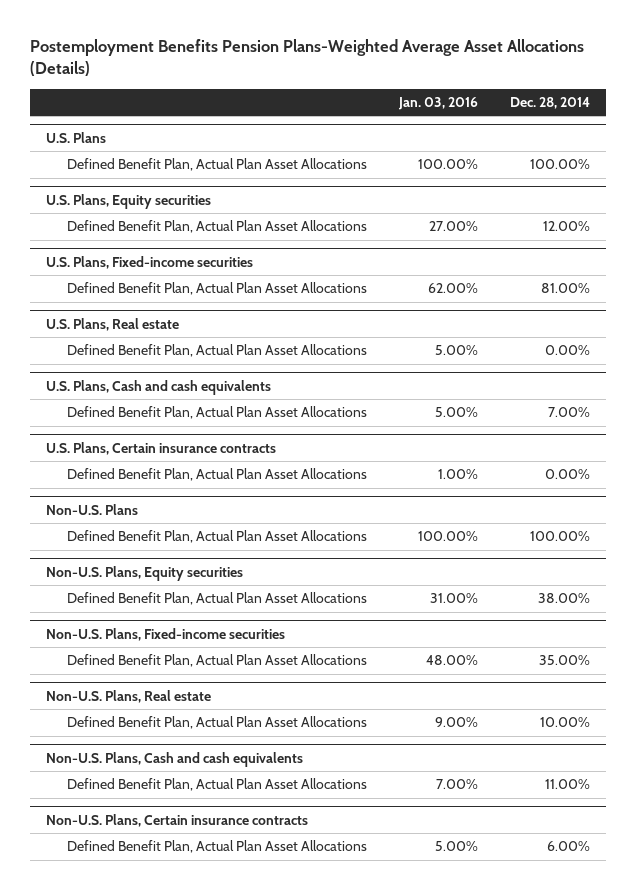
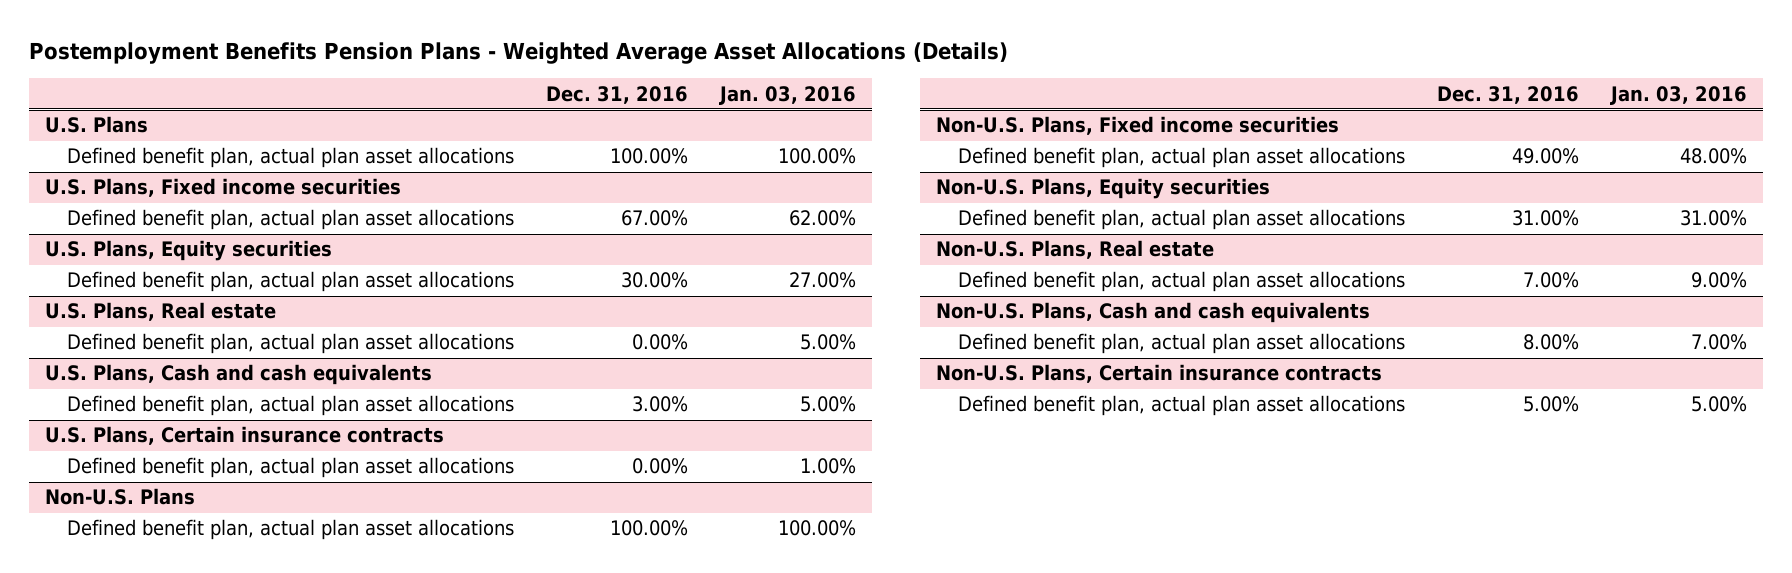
[30,39,585,77] Postemployment Benefits Pension Plans-Weighted Average Asset Allocations (Details) -> [29,42,1009,65] Postemployment Benefits Pension Plans - Weighted Average Asset Allocations (Details)
[510,96,591,109] Dec. 28, 2014 -> none
none -> [546,85,689,104] Dec. 31, 2016
[67,158,368,172] Defined Benefit Plan, Actual Plan Asset Allocations -> [67,147,515,169] Defined benefit plan, actual plan asset allocations
none -> [45,178,402,198] U.S. Plans, Fixed income securities
none -> [67,209,515,231] Defined benefit plan, actual plan asset allocations
[46,256,254,270] U.S. Plans, Fixed-income securities -> none
[67,282,368,296] Defined Benefit Plan, Actual Plan Asset Allocations -> none
[67,220,368,234] Defined Benefit Plan, Actual Plan Asset Allocations -> [67,271,515,293] Defined benefit plan, actual plan asset allocations
[67,344,368,358] Defined Benefit Plan, Actual Plan Asset Allocations -> [67,333,515,355] Defined benefit plan, actual plan asset allocations
[67,406,368,420] Defined Benefit Plan, Actual Plan Asset Allocations -> [67,395,515,417] Defined benefit plan, actual plan asset allocations
[67,468,368,482] Defined Benefit Plan, Actual Plan Asset Allocations -> [67,457,515,479] Defined benefit plan, actual plan asset allocations
[67,530,368,544] Defined Benefit Plan, Actual Plan Asset Allocations -> [67,519,515,541] Defined benefit plan, actual plan asset allocations
none -> [936,116,1340,136] Non-U.S. Plans, Fixed income securities
none -> [958,147,1406,169] Defined benefit plan, actual plan asset allocations
[46,628,286,642] Non-U.S. Plans, Fixed-income securities -> none
[67,654,368,668] Defined Benefit Plan, Actual Plan Asset Allocations -> none
[67,592,368,606] Defined Benefit Plan, Actual Plan Asset Allocations -> [958,209,1406,231] Defined benefit plan, actual plan asset allocations
[67,716,368,730] Defined Benefit Plan, Actual Plan Asset Allocations -> [958,271,1406,293] Defined benefit plan, actual plan asset allocations
[67,778,368,792] Defined Benefit Plan, Actual Plan Asset Allocations -> [958,333,1406,355] Defined benefit plan, actual plan asset allocations
[67,840,368,854] Defined Benefit Plan, Actual Plan Asset Allocations -> [958,395,1406,417] Defined benefit plan, actual plan asset allocations

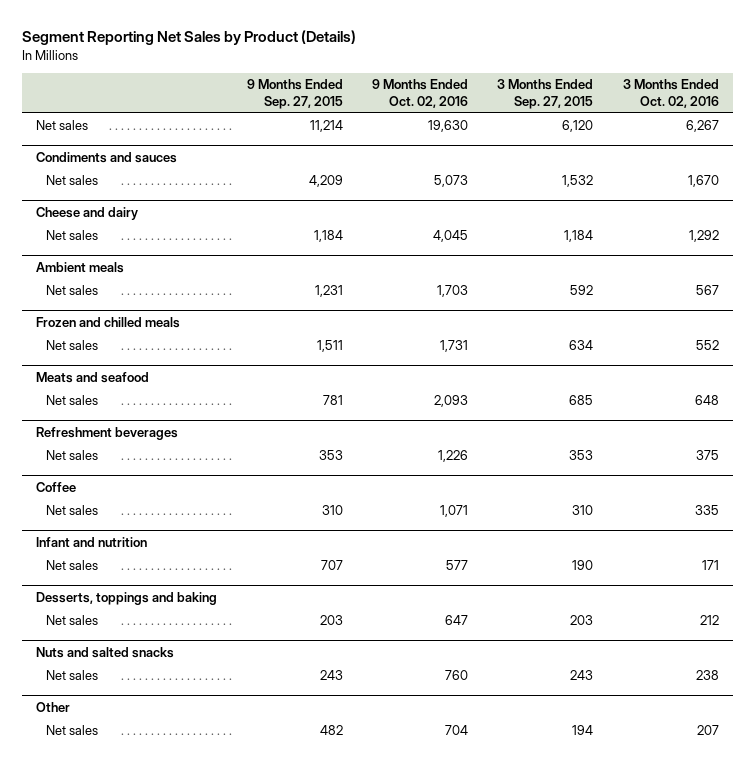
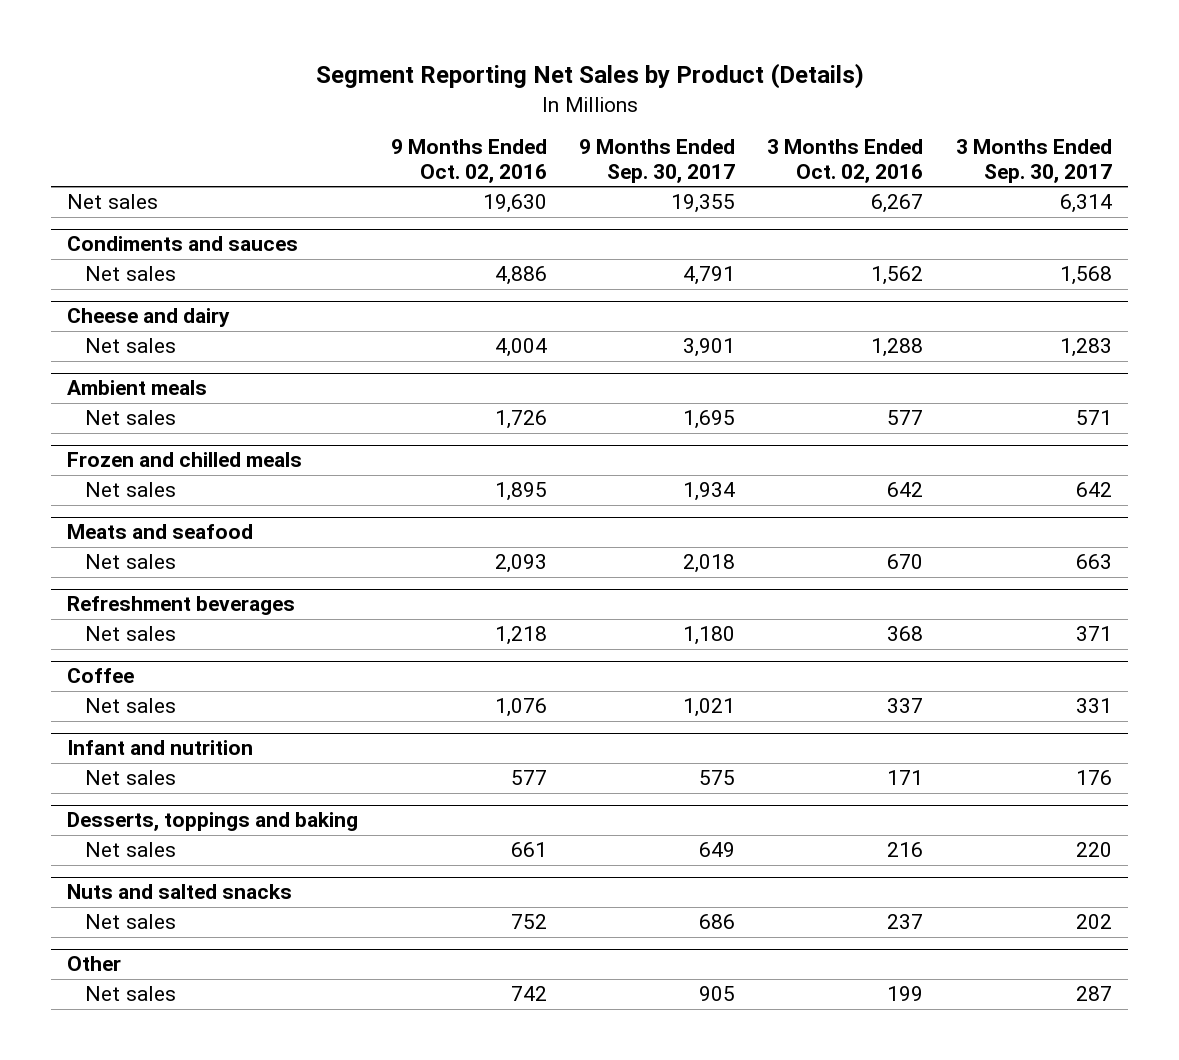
[246,79,343,109] 9 Months Ended Sep. 27, 2015 -> none
[497,79,594,109] 3 Months Ended Sep. 27, 2015 -> none
none -> [579,139,736,183] 9 Months Ended Sep. 30, 2017
none -> [955,139,1112,183] 3 Months Ended Sep. 30, 2017
[434,175,469,188] 5,073 -> [494,266,547,286] 4,886
[687,175,719,188] 1,670 -> [871,266,924,286] 1,562
[433,230,469,243] 4,045 -> [494,338,547,358] 4,004
[688,230,719,243] 1,292 -> [871,338,924,358] 1,288
[437,285,469,298] 1,703 -> [494,410,547,430] 1,726
[695,285,719,296] 567 -> [887,410,924,426] 577
[440,340,469,353] 1,731 -> [494,482,547,502] 1,895
[695,340,719,351] 552 -> [887,482,924,498] 642
[694,395,719,406] 648 -> [887,554,924,570] 670
[438,450,469,463] 1,226 -> [494,626,547,646] 1,218
[695,450,719,461] 375 -> [887,626,924,642] 368
[440,505,469,518] 1,071 -> [494,698,547,718] 1,076
[694,505,719,516] 335 -> [887,698,924,714] 337
[445,615,469,626] 647 -> [510,842,547,858] 661
[699,615,719,626] 212 -> [887,842,924,858] 216
[445,670,469,681] 760 -> [510,914,547,930] 752
[695,670,719,681] 238 -> [887,914,924,930] 237
[445,725,469,736] 704 -> [510,986,547,1002] 742
[696,725,719,736] 207 -> [887,986,924,1002] 199

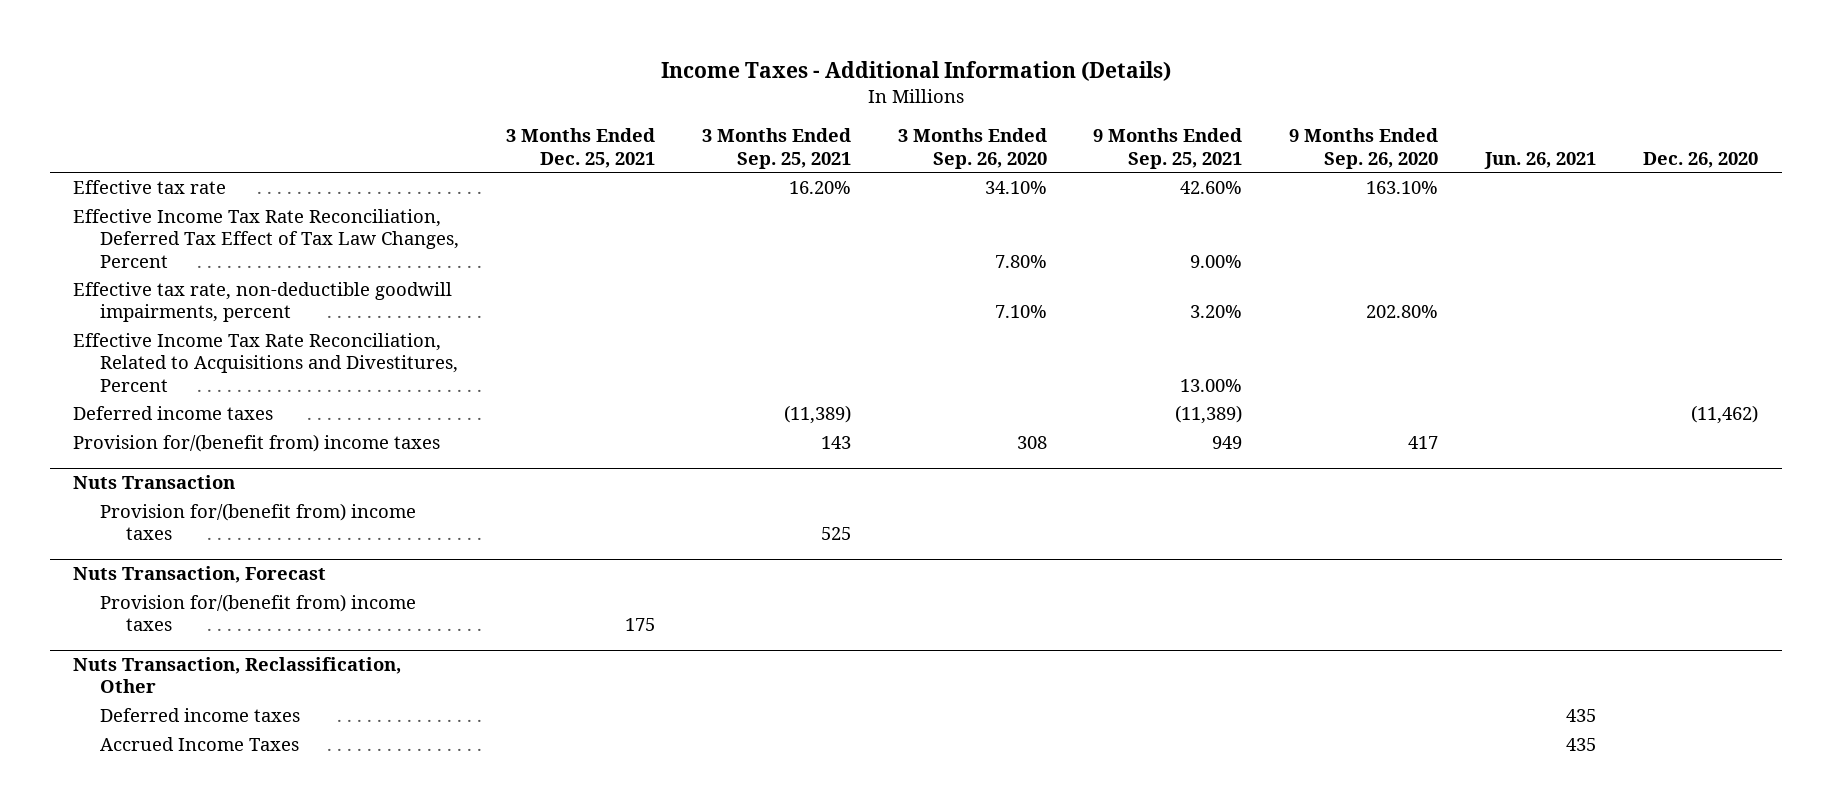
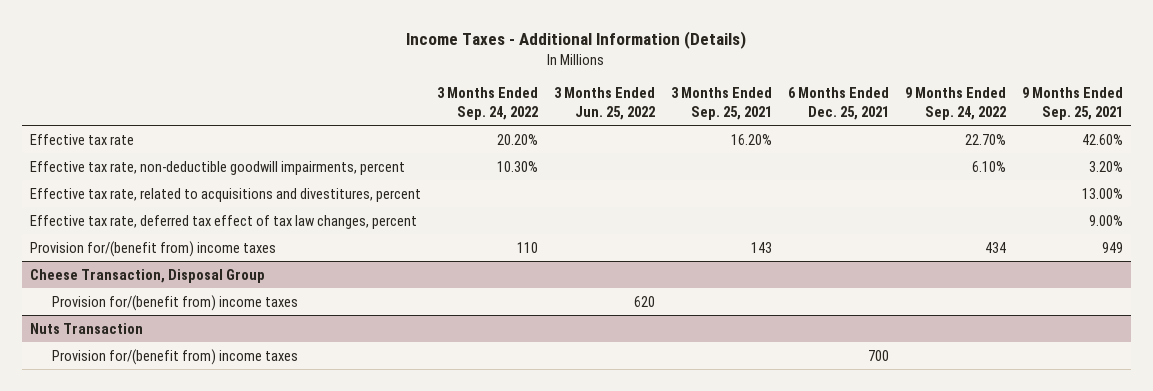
[505,128,655,168] 3 Months Ended Dec. 25, 2021 -> none
[897,128,1047,169] 3 Months Ended Sep. 26, 2020 -> none
[1289,128,1439,169] 9 Months Ended Sep. 26, 2020 -> none
[1484,151,1597,169] Jun. 26, 2021 -> none
[1643,151,1759,168] Dec. 26, 2020 -> none
none -> [437,87,539,120] 3 Months Ended Sep. 24, 2022
none -> [553,87,655,120] 3 Months Ended Jun. 25, 2022
none -> [787,87,889,120] 6 Months Ended Dec. 25, 2021
none -> [904,87,1006,120] 9 Months Ended Sep. 24, 2022
[73,208,459,268] Effective Income Tax Rate Reconciliation, Deferred Tax Effect of Tax Law Changes, Percent -> none
[73,405,274,420] Deferred income taxes -> none
[73,332,458,392] Effective Income Tax Rate Reconciliation, Related to Acquisitions and Divestitures, Percent -> [30,187,422,202] Effective tax rate, related to acquisitions and divestitures, percent
none -> [30,214,418,229] Effective tax rate, deferred tax effect of tax law changes, percent
none -> [30,268,266,283] Cheese Transaction, Disposal Group
none -> [51,294,298,311] Provision for/(benefit from) income taxes
[99,502,416,541] Provision for/(benefit from) income taxes -> none
[73,566,327,584] Nuts Transaction, Forecast -> none
[73,657,402,694] Nuts Transaction, Reclassification, Other -> none
[99,707,300,722] Deferred income taxes -> none
[99,736,299,751] Accrued Income Taxes -> none

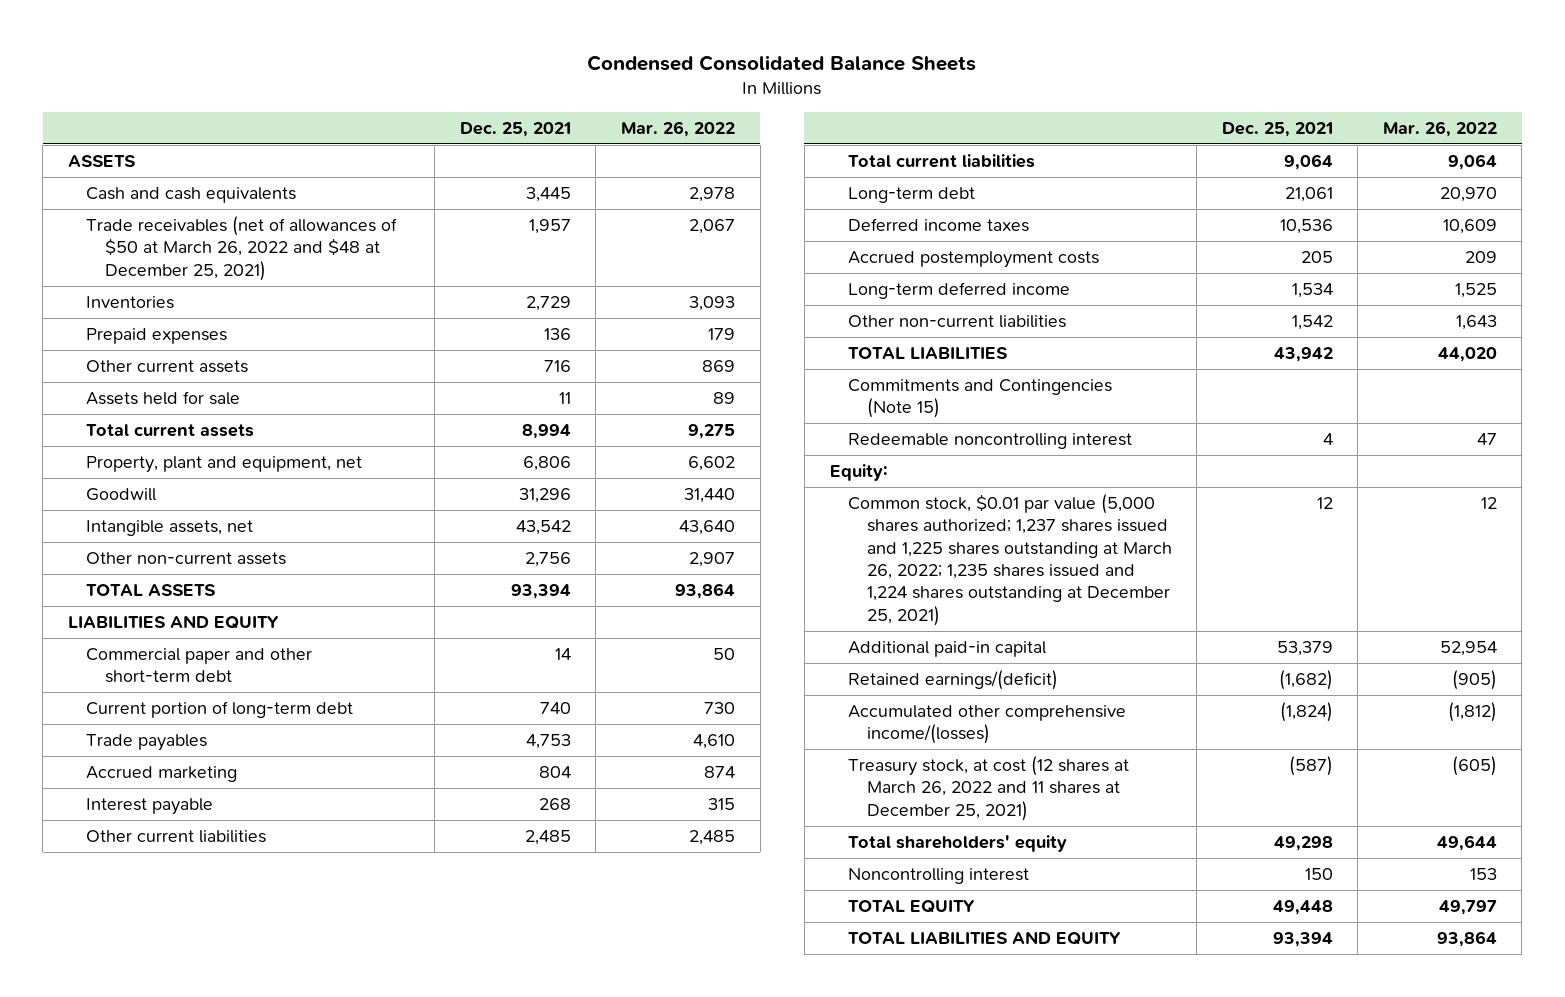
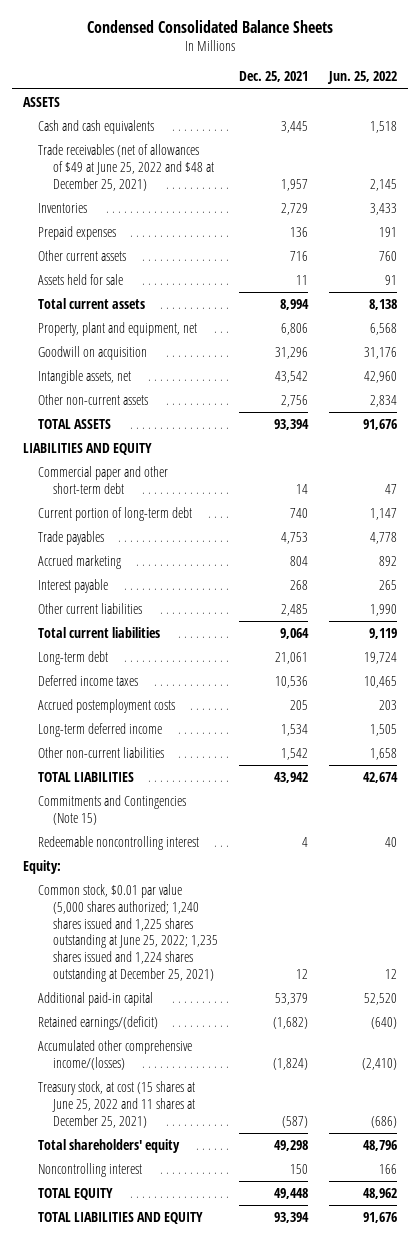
[620,120,735,137] Mar. 26, 2022 -> none
none -> [327,71,398,85] Jun. 25, 2022
[86,216,398,281] Trade receivables (net of allowances of $50 at March 26, 2022 and $48 at December 25, 2021) -> [37,143,215,191] Trade receivables (net of allowances of $49 at June 25, 2022 and $48 at December 25, 2021)
[86,488,157,502] Goodwill -> [37,345,147,360] Goodwill on acquisition
[848,494,1172,626] Common stock, $0.01 par value (5,000 shares authorized; 1,237 shares issued and 1,225 shares outstanding at March 26, 2022; 1,235 shares issued and 1,224 shares outstanding at December 25, 2021) -> [37,883,219,983] Common stock, $0.01 par value (5,000 shares authorized; 1,240 shares issued and 1,225 shares outstanding at June 25, 2022; 1,235 shares issued and 1,224 shares outstanding at December 25, 2021)
[848,756,1130,821] Treasury stock, at cost (12 shares at March 26, 2022 and 11 shares at December 25, 2021) -> [37,1080,196,1128] Treasury stock, at cost (15 shares at June 25, 2022 and 11 shares at December 25, 2021)

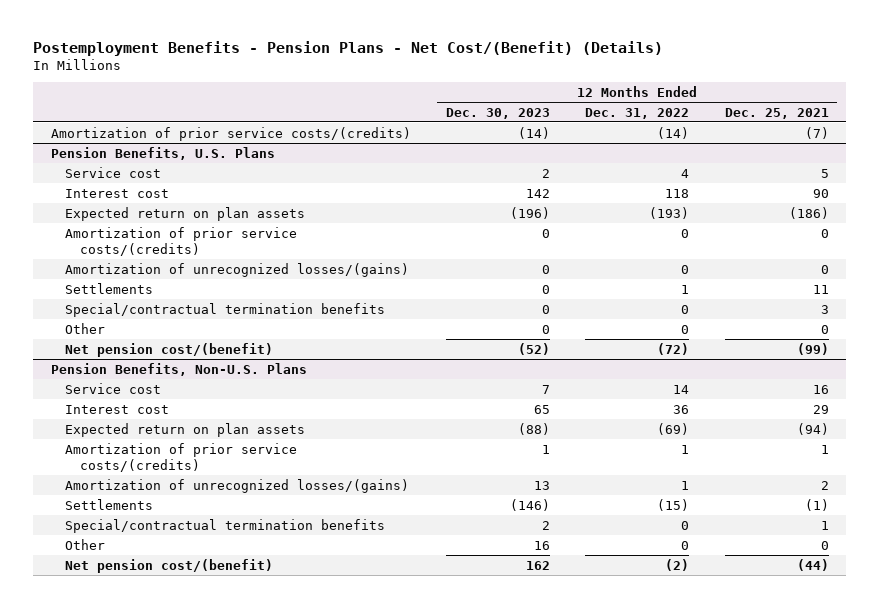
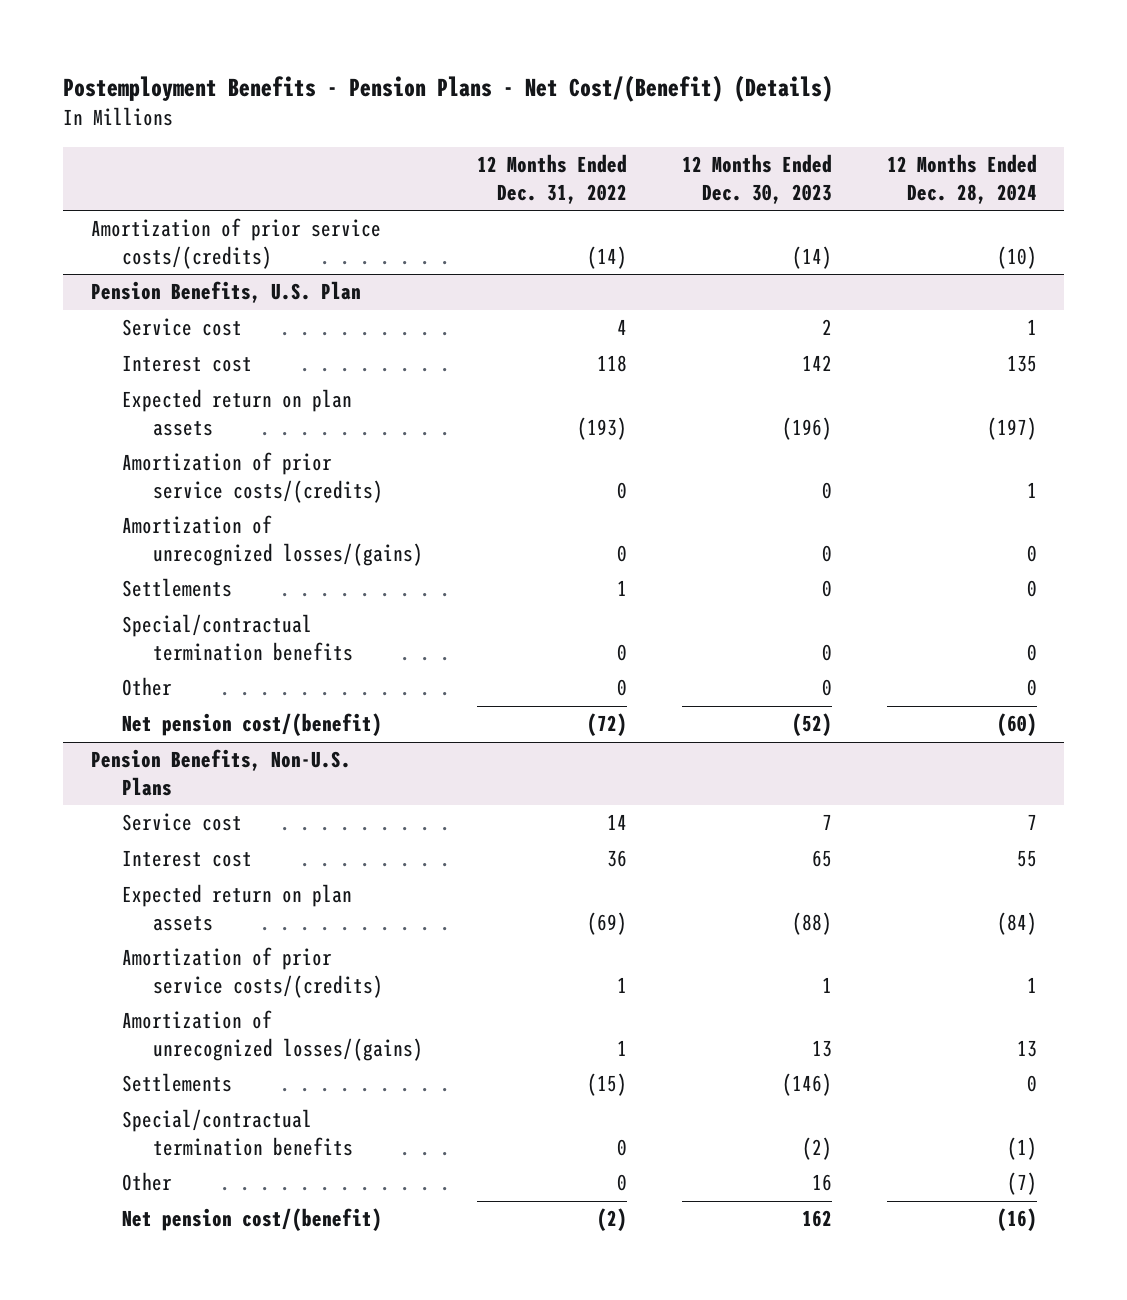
[724,107,829,119] Dec. 25, 2021 -> none
none -> [886,154,1037,204] 12 Months Ended Dec. 28, 2024
[50,146,275,160] Pension Benefits, U.S. Plans -> [90,281,361,304] Pension Benefits, U.S. Plan
[542,520,551,530] 2 -> [802,1136,833,1160] (2)

